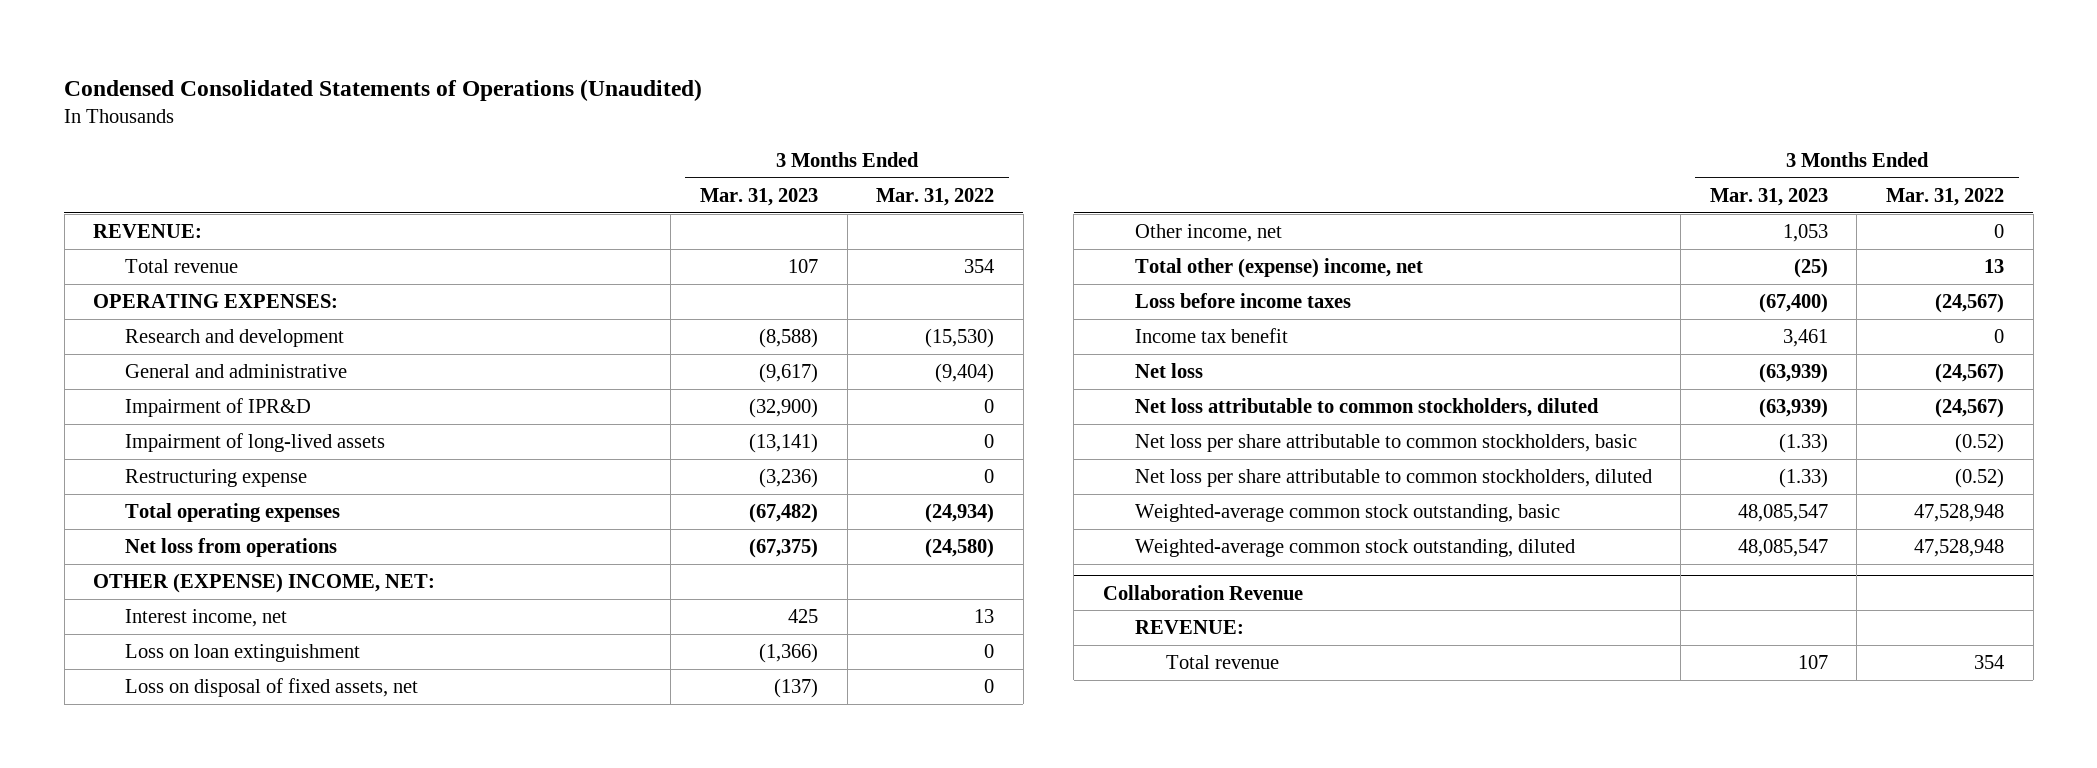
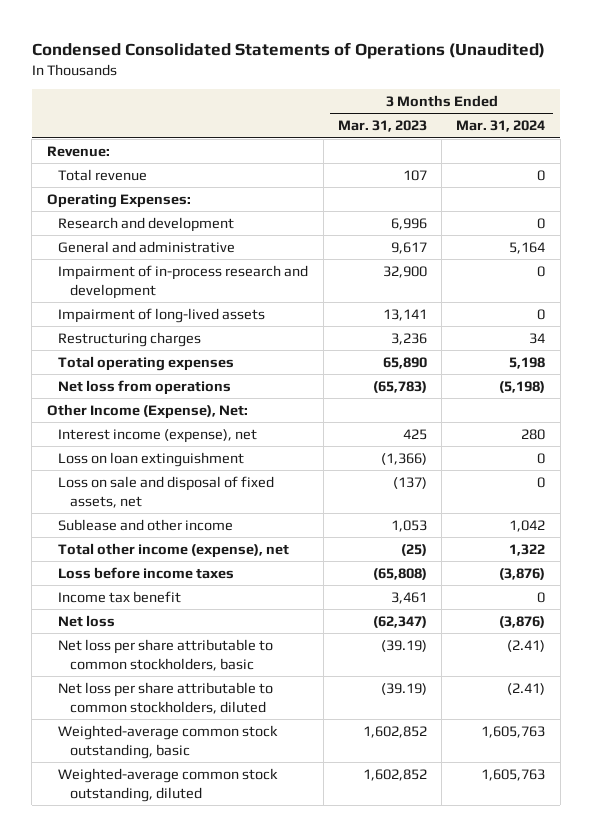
[876,187,995,206] Mar. 31, 2022 -> none
none -> [456,120,546,133] Mar. 31, 2024
[93,223,203,238] REVENUE: -> [46,145,110,157] Revenue:
[93,293,339,308] OPERATING EXPENSES: -> [46,193,191,208] Operating Expenses:
[759,327,819,348] (8,588) -> [390,217,427,230] 6,996
[759,362,819,383] (9,617) -> [390,241,427,254] 9,617
[124,397,311,417] Impairment of IPR&D -> [58,264,309,299] Impairment of in-process research and development
[749,397,819,418] (32,900) -> [382,265,427,278] 32,900
[749,432,819,453] (13,141) -> [382,308,427,321] 13,141
[124,468,307,487] Restructuring expense -> [58,331,202,347] Restructuring charges
[759,467,819,488] (3,236) -> [390,332,427,345] 3,236
[749,502,819,523] (67,482) -> [382,356,427,369] 65,890
[749,537,819,558] (67,375) -> [372,380,427,393] (65,783)
[93,572,436,593] OTHER (EXPENSE) INCOME, NET: -> [46,403,248,419] Other Income (Expense), Net:
[124,608,287,627] Interest income, net -> [58,428,258,443] Interest income (expense), net
[124,677,418,697] Loss on disposal of fixed assets, net -> [58,475,275,508] Loss on sale and disposal of fixed assets, net
[1134,223,1282,242] Other income, net -> [58,518,234,531] Sublease and other income
[1134,257,1423,278] Total other (expense) income, net -> [58,542,290,558] Total other income (expense), net
[1758,292,1828,313] (67,400) -> [372,567,427,580] (65,808)
[1134,397,1599,417] Net loss attributable to common stockholders, diluted -> none
[1103,584,1304,600] Collaboration Revenue -> none
[1134,619,1244,634] REVENUE: -> none
[1166,654,1280,669] Total revenue -> none
[1758,362,1828,383] (63,939) -> [372,615,427,628] (62,347)
[1778,432,1828,453] (1.33) -> [380,639,427,652] (39.19)
[1778,467,1828,488] (1.33) -> [380,682,427,695] (39.19)
[1737,503,1828,522] 48,085,547 -> [362,725,427,738] 1,602,852
[1737,538,1828,557] 48,085,547 -> [362,768,427,781] 1,602,852

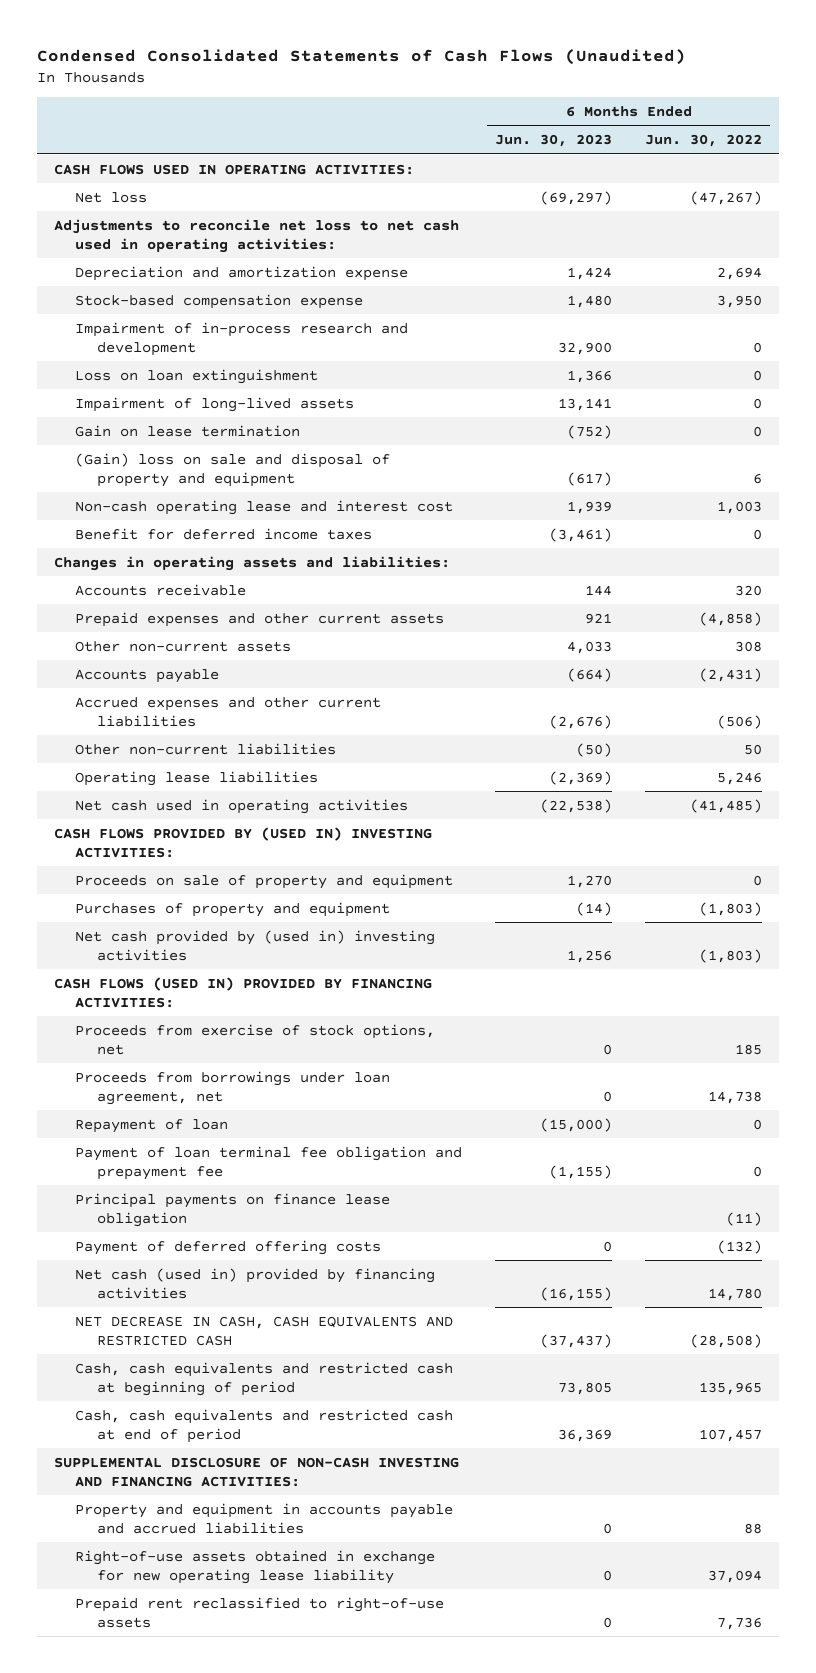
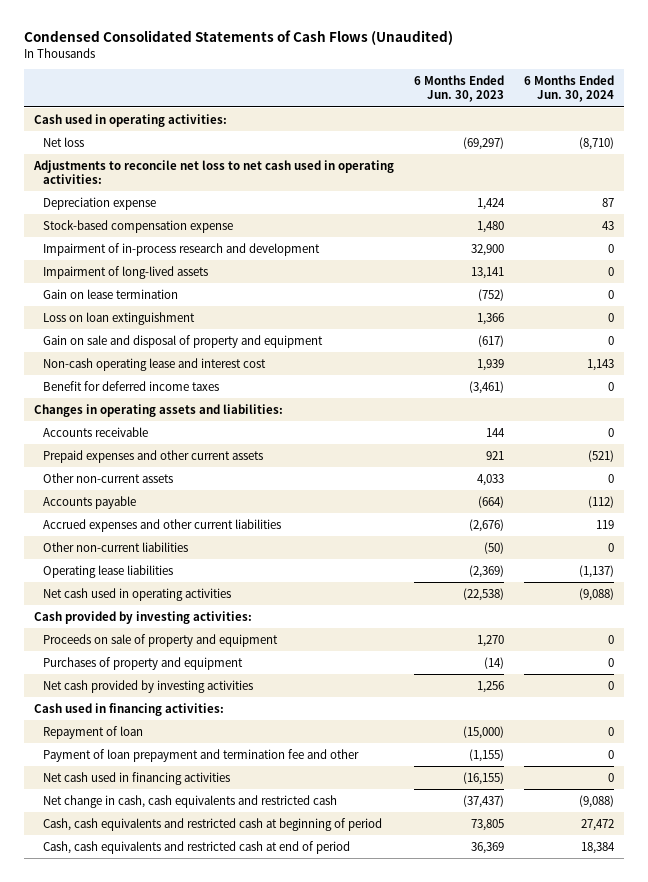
[645,134,763,148] Jun. 30, 2022 -> none
none -> [523,75,614,103] 6 Months Ended Jun. 30, 2024
[53,163,414,175] CASH FLOWS USED IN OPERATING ACTIVITIES: -> [33,113,227,127] Cash used in operating activities:
[75,265,409,281] Depreciation and amortization expense -> [42,196,156,210] Depreciation expense
[75,368,319,384] Loss on loan extinguishment -> [42,311,195,325] Loss on loan extinguishment
[75,452,391,487] (Gain) loss on sale and disposal of property and equipment -> [42,334,323,348] Gain on sale and disposal of property and equipment
[53,826,432,858] CASH FLOWS PROVIDED BY (USED IN) INVESTING ACTIVITIES: -> [33,610,252,624] Cash provided by investing activities:
[75,1023,436,1055] Proceeds from exercise of stock options, net -> none
[75,1070,391,1105] Proceeds from borrowings under loan agreement, net -> none
[75,929,436,961] Net cash provided by (used in) investing activities -> [42,679,253,693] Net cash provided by investing activities
[53,976,432,1008] CASH FLOWS (USED IN) PROVIDED BY FINANCING ACTIVITIES: -> [33,702,224,716] Cash used in financing activities:
[75,1192,391,1227] Principal payments on finance lease obligation -> none
[75,1239,382,1255] Payment of deferred offering costs -> none
[75,1145,463,1180] Payment of loan terminal fee obligation and prepayment fee -> [42,748,359,762] Payment of loan prepayment and termination fee and other
[75,1267,436,1299] Net cash (used in) provided by financing activities -> [42,771,230,785] Net cash used in financing activities
[75,1315,454,1346] NET DECREASE IN CASH, CASH EQUIVALENTS AND RESTRICTED CASH -> [42,794,337,808] Net change in cash, cash equivalents and restricted cash
[53,1456,459,1487] SUPPLEMENTAL DISCLOSURE OF NON-CASH INVESTING AND FINANCING ACTIVITIES: -> none
[75,1502,454,1534] Property and equipment in accounts payable and accrued liabilities -> none
[75,1549,436,1584] Right-of-use assets obtained in exchange for new operating lease liability -> none
[75,1596,445,1628] Prepaid rent reclassified to right-of-use assets -> none

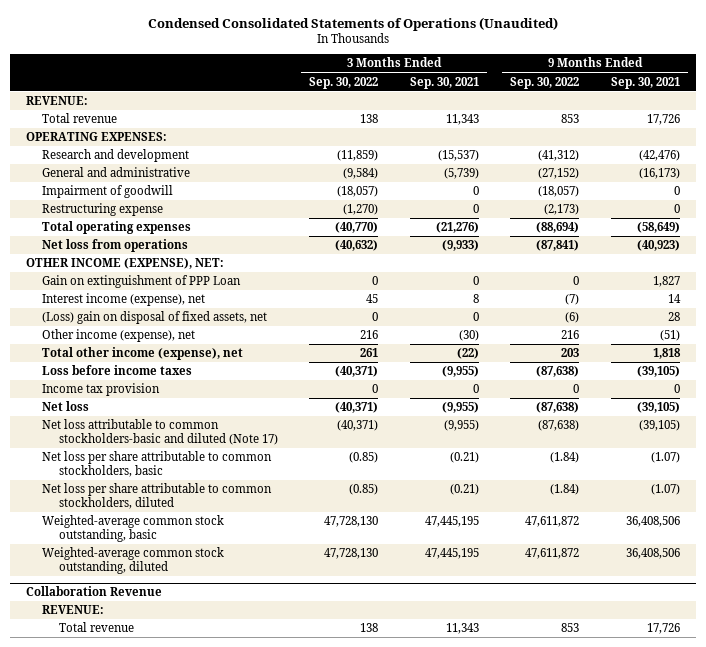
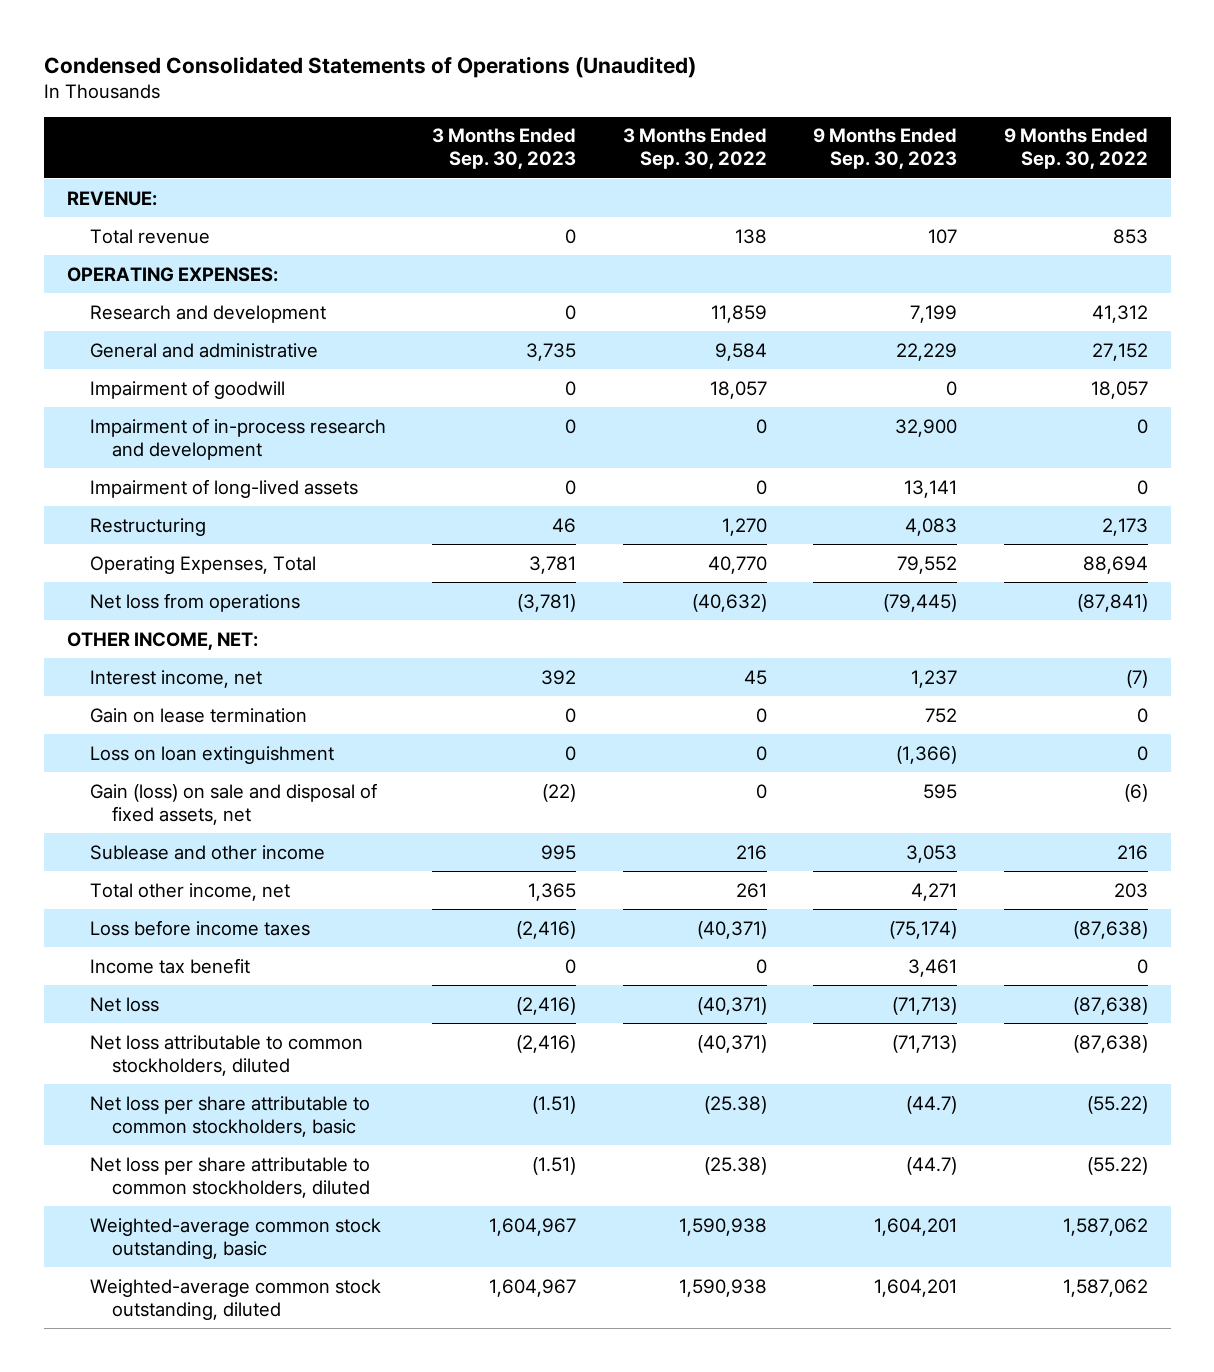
[409,76,479,89] Sep. 30, 2021 -> none
[610,76,680,89] Sep. 30, 2021 -> none
none -> [432,128,577,170] 3 Months Ended Sep. 30, 2023
none -> [813,128,958,170] 9 Months Ended Sep. 30, 2023
[337,150,379,162] (11,859) -> [710,304,767,323] 11,859
[538,150,580,162] (41,312) -> [1091,304,1148,323] 41,312
[343,168,379,180] (9,584) -> [714,342,767,361] 9,584
[538,168,580,180] (27,152) -> [1091,342,1148,361] 27,152
[337,186,379,198] (18,057) -> [709,380,767,399] 18,057
[538,186,580,198] (18,057) -> [1090,380,1148,399] 18,057
none -> [89,417,386,460] Impairment of in-process research and development
none -> [89,478,358,498] Impairment of long-lived assets
[42,203,164,217] Restructuring expense -> [89,517,206,536] Restructuring
[343,204,379,216] (1,270) -> [721,517,767,536] 1,270
[544,204,580,216] (2,173) -> [1101,517,1148,536] 2,173
[42,221,192,235] Total operating expenses -> [89,555,316,574] Operating Expenses, Total
[335,222,379,234] (40,770) -> [707,555,767,574] 40,770
[536,222,580,234] (88,694) -> [1082,555,1148,574] 88,694
[42,275,242,289] Gain on extinguishment of PPP Loan -> none
[25,258,224,270] OTHER INCOME (EXPENSE), NET: -> [66,631,258,650] OTHER INCOME, NET:
[42,293,206,307] Interest income (expense), net -> [89,669,262,688] Interest income, net
none -> [89,707,307,723] Gain on lease termination
none -> [89,745,334,764] Loss on loan extinguishment
[42,311,268,325] (Loss) gain on disposal of fixed assets, net -> [89,782,377,825] Gain (loss) on sale and disposal of fixed assets, net
[42,329,196,343] Other income (expense), net -> [89,844,325,860] Sublease and other income
[42,347,244,361] Total other income (expense), net -> [89,882,290,901] Total other income, net
[42,383,161,397] Income tax provision -> [89,957,250,974] Income tax benefit
[25,586,162,597] Collaboration Revenue -> none
[42,605,105,615] REVENUE: -> none
[58,622,134,633] Total revenue -> none
[42,419,278,446] Net loss attributable to common stockholders-basic and diluted (Note 17) -> [89,1034,363,1076] Net loss attributable to common stockholders, diluted
[349,452,379,464] (0.85) -> [703,1095,767,1114] (25.38)
[550,452,580,464] (1.84) -> [1086,1095,1148,1114] (55.22)
[349,484,379,496] (0.85) -> [703,1156,767,1175] (25.38)
[550,484,580,496] (1.84) -> [1086,1156,1148,1175] (55.22)
[324,516,379,528] 47,728,130 -> [678,1217,767,1236] 1,590,938
[525,516,580,528] 47,611,872 -> [1062,1217,1148,1236] 1,587,062
[324,548,379,560] 47,728,130 -> [678,1278,767,1297] 1,590,938
[525,548,580,560] 47,611,872 -> [1062,1278,1148,1297] 1,587,062

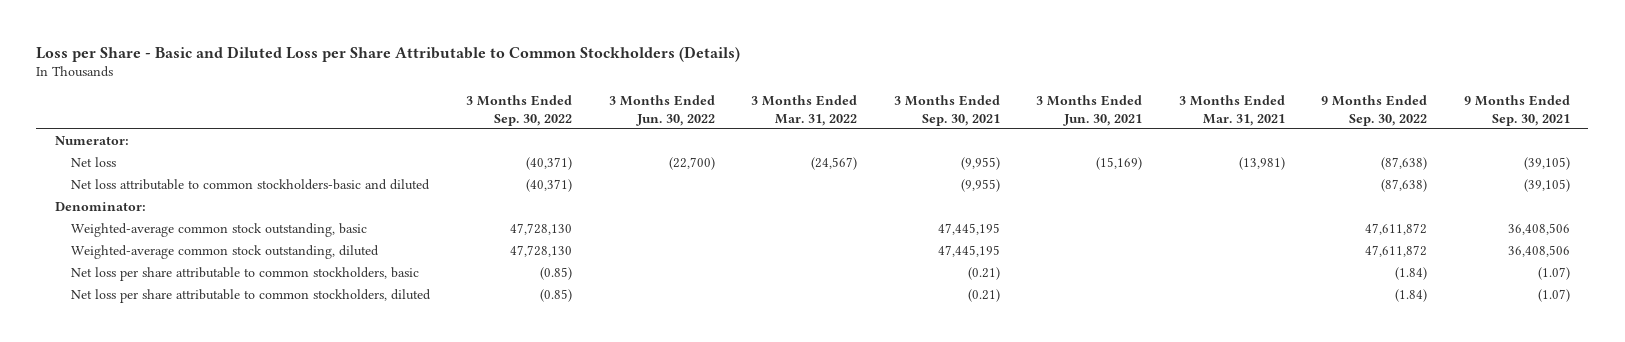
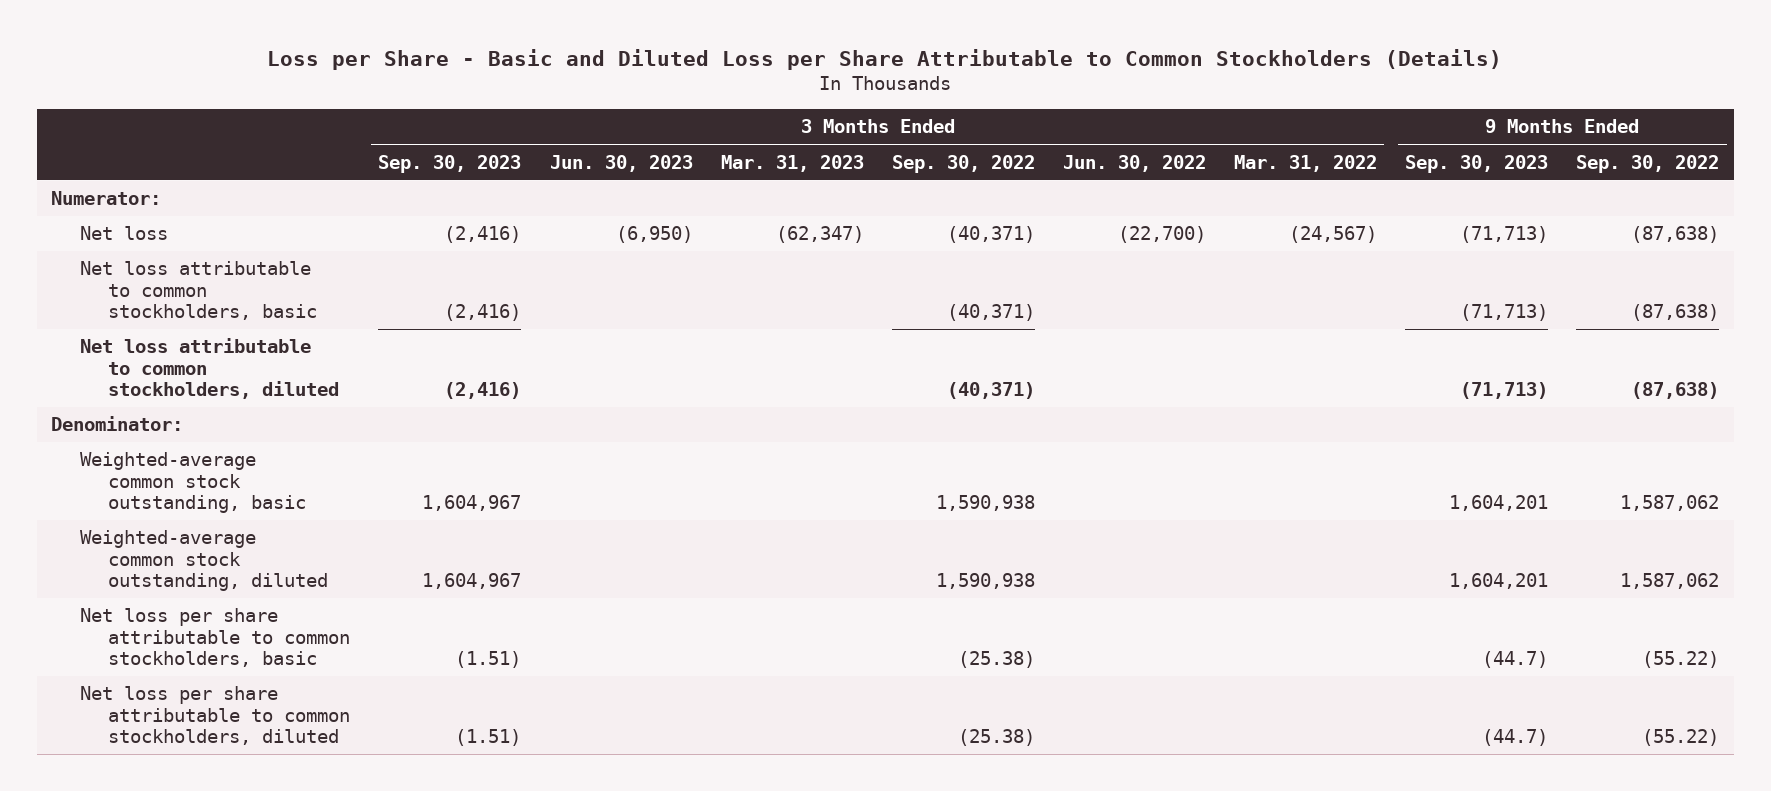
[893,95,1000,126] 3 Months Ended Sep. 30, 2021 -> none
[1036,95,1143,126] 3 Months Ended Jun. 30, 2021 -> none
[1178,95,1285,126] 3 Months Ended Mar. 31, 2021 -> none
[1463,95,1570,126] 9 Months Ended Sep. 30, 2021 -> none
none -> [378,154,522,173] Sep. 30, 2023
none -> [549,154,693,172] Jun. 30, 2023
none -> [720,154,864,172] Mar. 31, 2023
none -> [1405,154,1549,173] Sep. 30, 2023
[70,179,430,191] Net loss attributable to common stockholders-basic and diluted -> [79,261,318,320] Net loss attributable to common stockholders, basic
none -> [79,338,340,399] Net loss attributable to common stockholders, diluted
[510,223,573,236] 47,728,130 -> [935,494,1035,511] 1,590,938
[1365,223,1428,236] 47,611,872 -> [1620,494,1720,511] 1,587,062
[510,245,573,258] 47,728,130 -> [935,572,1035,589] 1,590,938
[1365,245,1428,258] 47,611,872 -> [1620,572,1720,589] 1,587,062
[540,267,573,281] (0.85) -> [957,650,1035,668] (25.38)
[1395,267,1428,281] (1.84) -> [1642,650,1720,668] (55.22)
[540,289,573,303] (0.85) -> [957,728,1035,746] (25.38)
[1395,289,1428,303] (1.84) -> [1642,728,1720,746] (55.22)

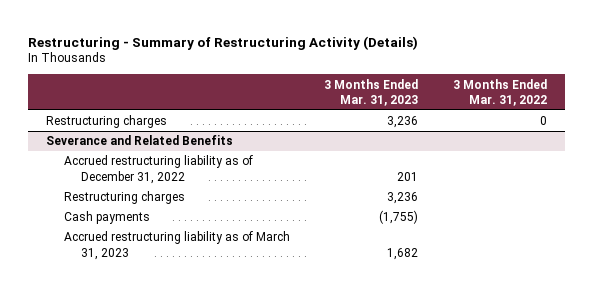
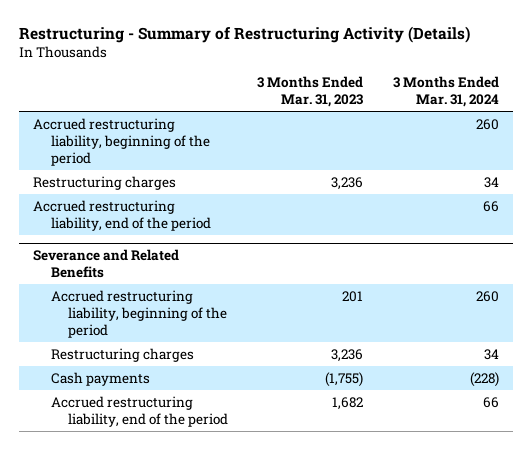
[453,78,548,106] 3 Months Ended Mar. 31, 2022 -> none
none -> [392,76,499,108] 3 Months Ended Mar. 31, 2024
none -> [33,117,210,166] Accrued restructuring liability, beginning of the period
none -> [33,199,211,231] Accrued restructuring liability, end of the period
[63,155,253,184] Accrued restructuring liability as of December 31, 2022 -> [50,289,228,338] Accrued restructuring liability, beginning of the period
[63,231,290,260] Accrued restructuring liability as of March 31, 2023 -> [50,395,229,427] Accrued restructuring liability, end of the period

